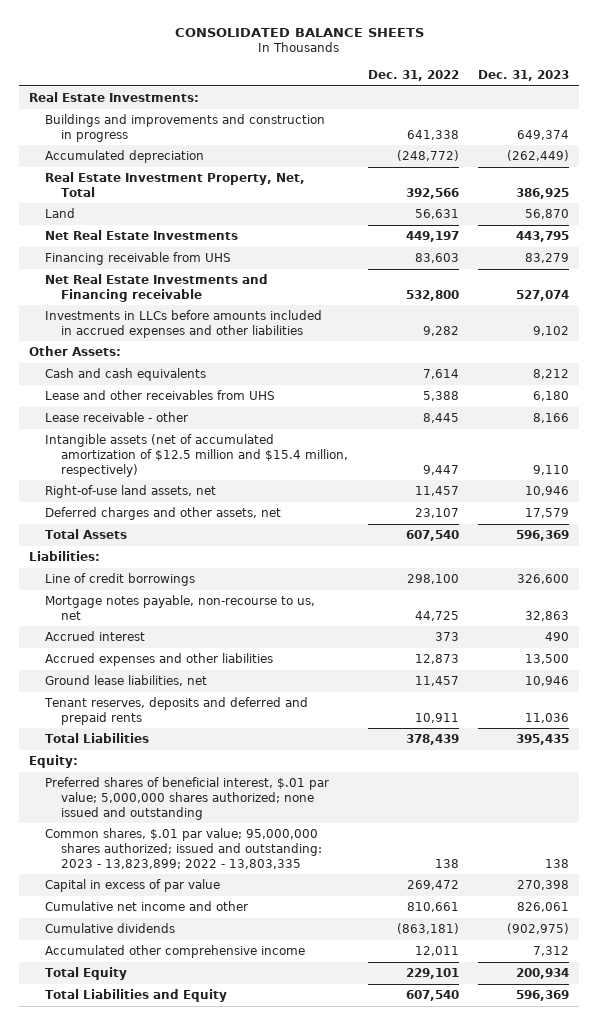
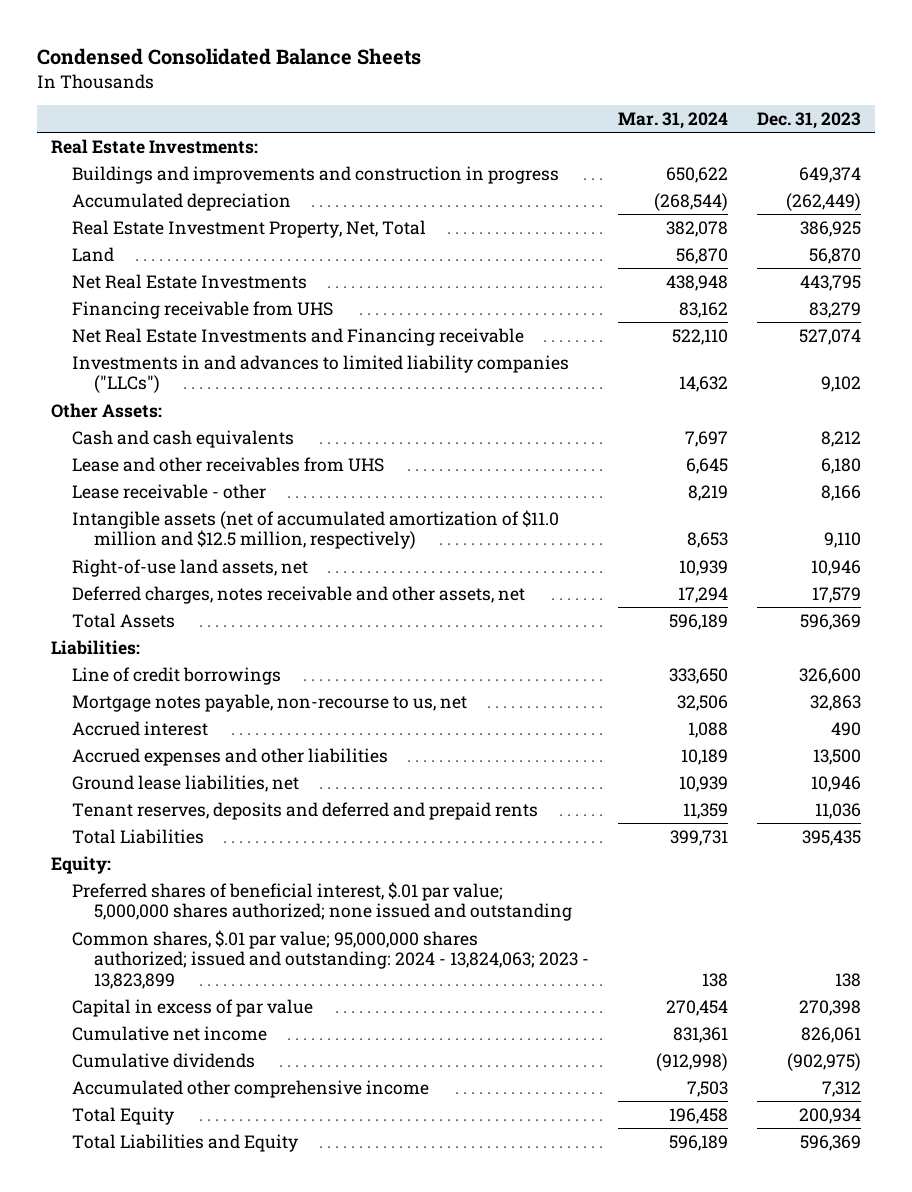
[175,27,425,37] CONSOLIDATED BALANCE SHEETS -> [36,47,421,65] Condensed Consolidated Balance Sheets
[367,70,459,82] Dec. 31, 2022 -> none
none -> [617,111,728,129] Mar. 31, 2024
[44,310,322,338] Investments in LLCs before amounts included in accrued expenses and other liabilities -> [72,354,570,394] Investments in and advances to limited liability companies ("LLCs")
[44,434,348,477] Intangible assets (net of accumulated amortization of $12.5 million and $15.4 million, respectively) -> [72,509,560,550] Intangible assets (net of accumulated amortization of $11.0 million and $12.5 million, respectively)
[44,507,281,521] Deferred charges and other assets, net -> [72,585,526,604] Deferred charges, notes receivable and other assets, net
[44,828,322,869] Common shares, $.01 par value; 95,000,000 shares authorized; issued and outstanding: 2023 - 13,823,899; 2022 - 13,803,335 -> [72,929,589,989] Common shares, $.01 par value; 95,000,000 shares authorized; issued and outstanding: 2024 - 13,824,063; 2023 - 13,823,899
[44,901,248,912] Cumulative net income and other -> [72,1025,268,1041] Cumulative net income

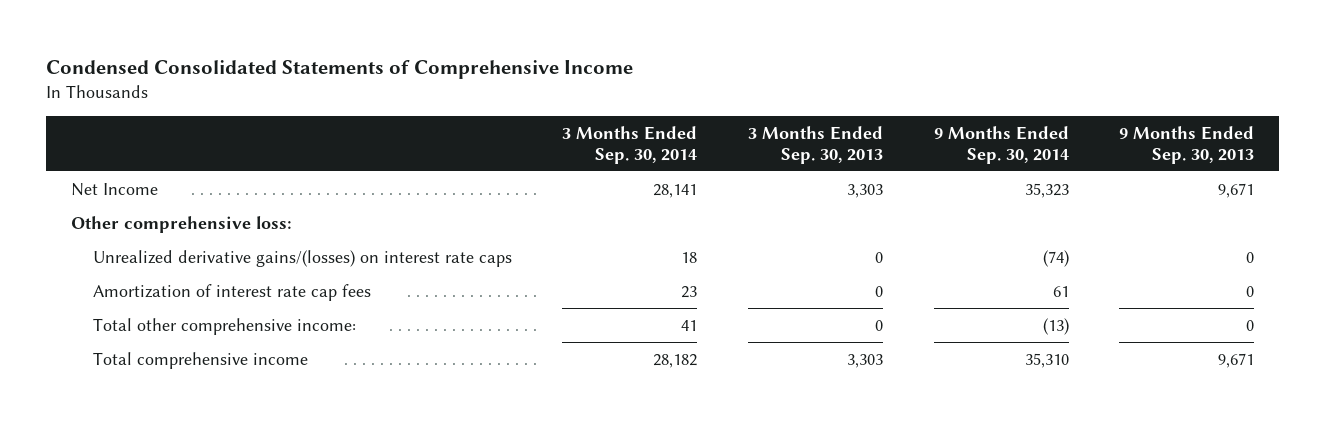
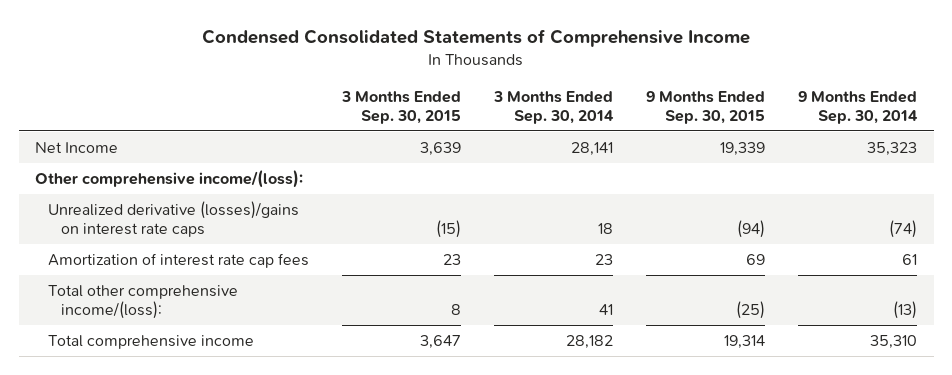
[747,125,883,164] 3 Months Ended Sep. 30, 2013 -> none
[1119,125,1255,164] 9 Months Ended Sep. 30, 2013 -> none
none -> [341,90,462,124] 3 Months Ended Sep. 30, 2015
none -> [646,90,766,124] 9 Months Ended Sep. 30, 2015
[71,215,293,233] Other comprehensive loss: -> [35,170,304,189] Other comprehensive income/(loss):
[92,249,512,267] Unrealized derivative gains/(losses) on interest rate caps -> [48,201,300,237] Unrealized derivative (losses)/gains on interest rate caps
[92,317,356,335] Total other comprehensive income: -> [48,285,239,319] Total other comprehensive income/(loss):

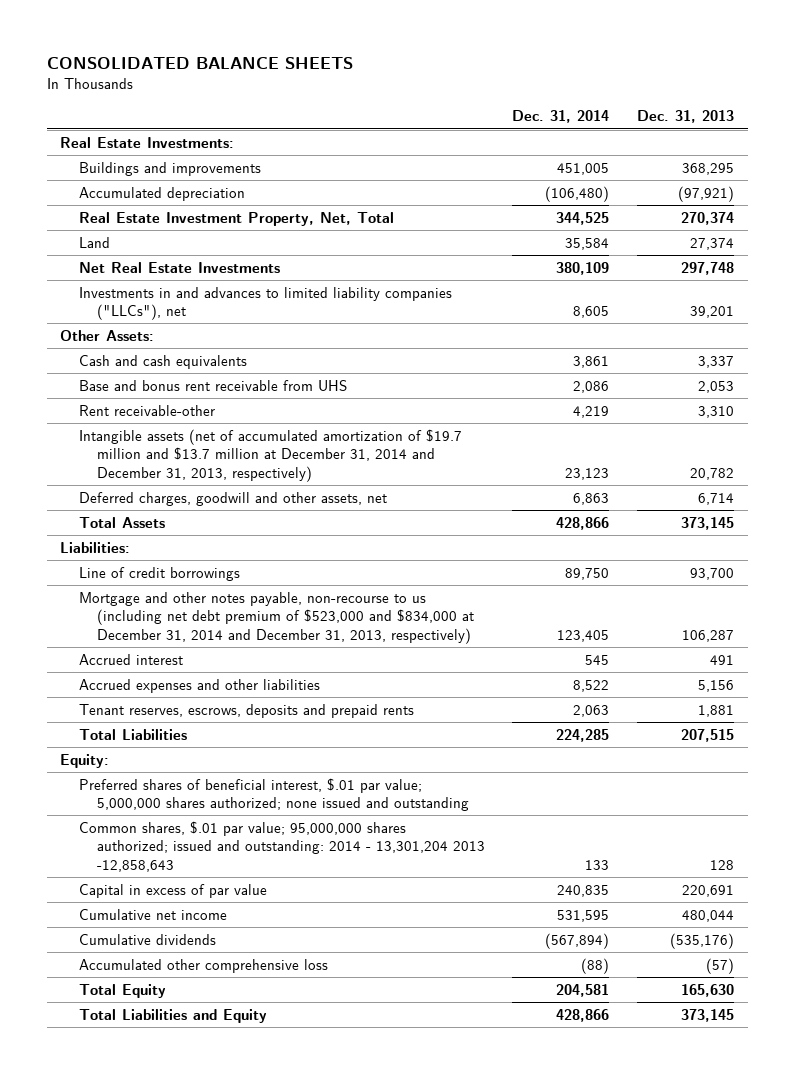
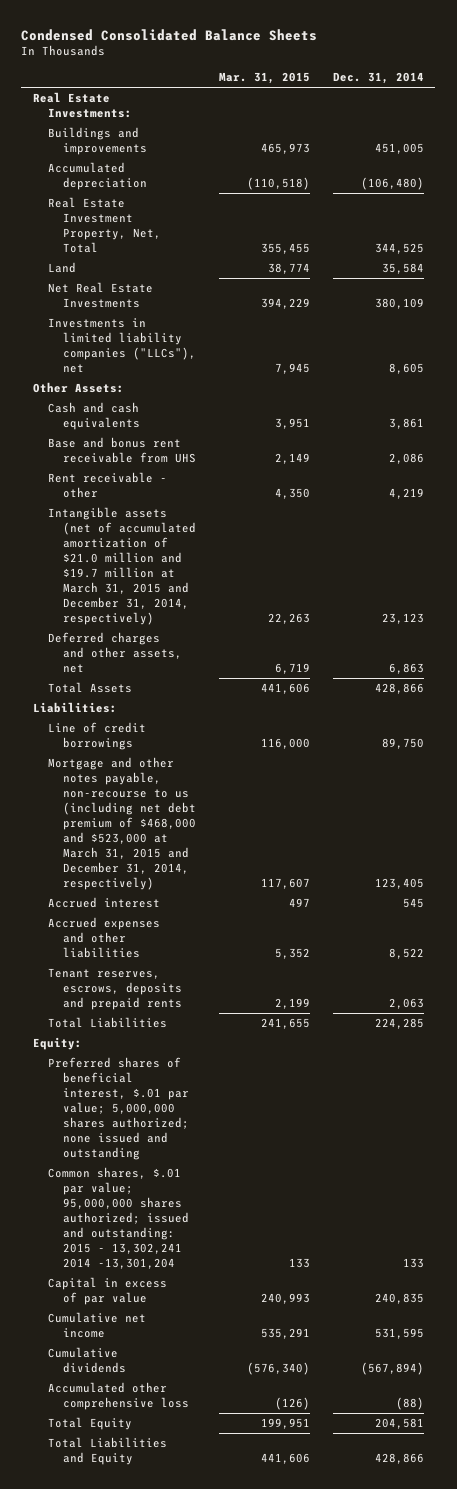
[46,57,353,70] CONSOLIDATED BALANCE SHEETS -> [21,28,318,41] Condensed Consolidated Balance Sheets
[636,110,734,124] Dec. 31, 2013 -> none
none -> [218,72,310,85] Mar. 31, 2015
[78,286,452,321] Investments in and advances to limited liability companies ("LLCs"), net -> [47,318,196,374] Investments in limited liability companies ("LLCs"), net
[78,404,215,416] Rent receivable-other -> [47,472,167,499] Rent receivable - other
[78,428,462,482] Intangible assets (net of accumulated amortization of $19.7 million and $13.7 million at December 31, 2014 and December 31, 2013, respectively) -> [47,507,196,626] Intangible assets (net of accumulated amortization of $21.0 million and $19.7 million at March 31, 2015 and December 31, 2014, respectively)
[78,491,387,506] Deferred charges, goodwill and other assets, net -> [47,632,182,674] Deferred charges and other assets, net
[78,591,474,644] Mortgage and other notes payable, non-recourse to us (including net debt premium of $523,000 and $834,000 at December 31, 2014 and December 31, 2013, respectively) -> [47,757,196,891] Mortgage and other notes payable, non-recourse to us (including net debt premium of $468,000 and $523,000 at March 31, 2015 and December 31, 2014, respectively)
[78,820,485,872] Common shares, $.01 par value; 95,000,000 shares authorized; issued and outstanding: 2014 - 13,301,204 2013 -12,858,643 -> [47,1167,189,1270] Common shares, $.01 par value; 95,000,000 shares authorized; issued and outstanding: 2015 - 13,302,241 2014 -13,301,204

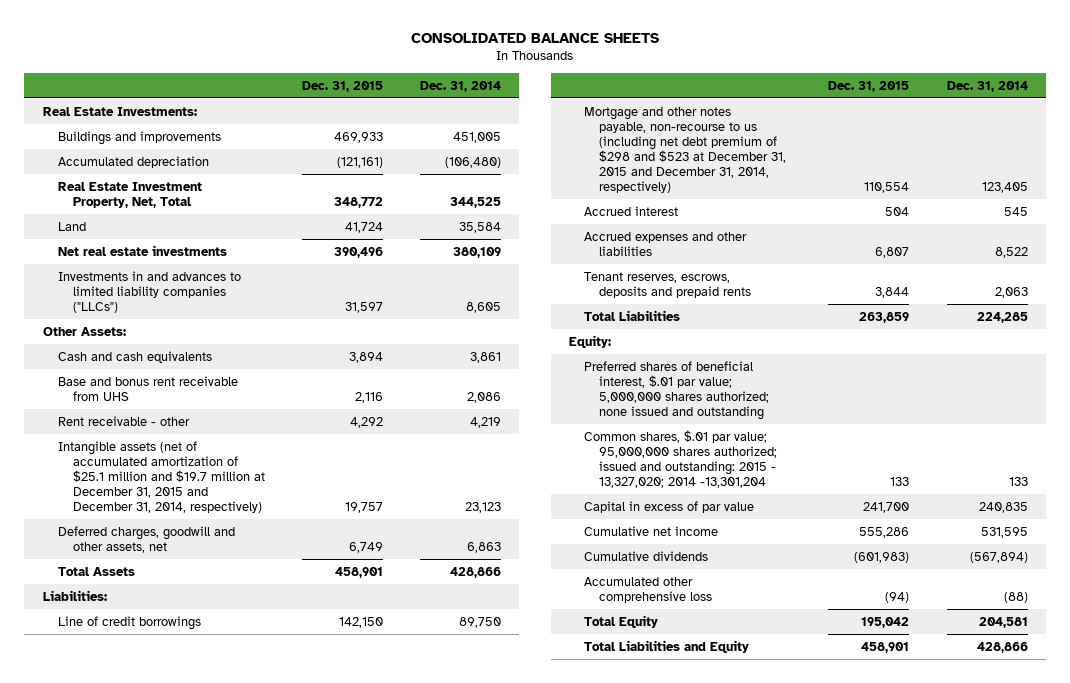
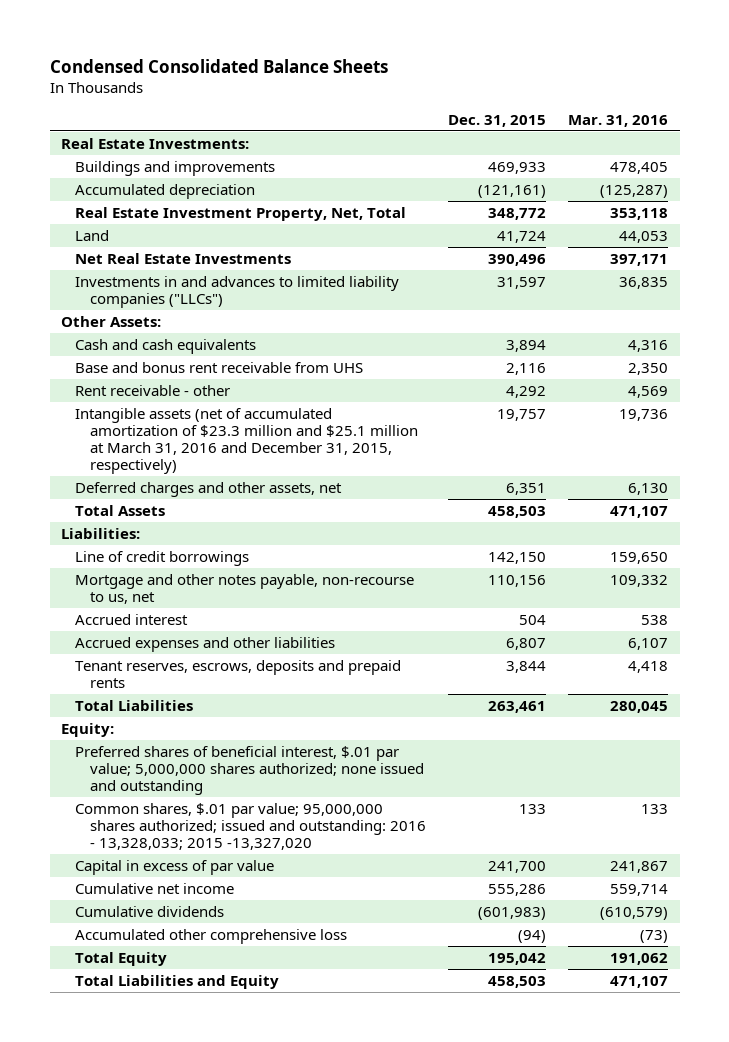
[411,33,660,44] CONSOLIDATED BALANCE SHEETS -> [49,58,388,73] Condensed Consolidated Balance Sheets
[419,80,501,92] Dec. 31, 2014 -> none
none -> [568,114,669,127] Mar. 31, 2016
[57,244,227,256] Net real estate investments -> [75,252,292,264] Net Real Estate Investments
[57,440,265,513] Intangible assets (net of accumulated amortization of $25.1 million and $19.7 million at December 31, 2015 and December 31, 2014, respectively) -> [75,407,419,475] Intangible assets (net of accumulated amortization of $23.3 million and $25.1 million at March 31, 2016 and December 31, 2015, respectively)
[57,525,235,553] Deferred charges, goodwill and other assets, net -> [75,481,343,497] Deferred charges and other assets, net
[348,541,383,553] 6,749 -> [506,482,547,495] 6,351
[334,566,383,578] 458,901 -> [488,505,547,518] 458,503
[584,106,787,193] Mortgage and other notes payable, non-recourse to us (including net debt premium of $298 and $523 at December 31, 2015 and December 31, 2014, respectively) -> [75,573,415,604] Mortgage and other notes payable, non-recourse to us, net
[864,181,910,193] 110,554 -> [488,574,547,587] 110,156
[859,311,910,323] 263,859 -> [488,700,547,713] 263,461
[584,429,778,488] Common shares, $.01 par value; 95,000,000 shares authorized; issued and outstanding: 2015 - 13,327,020; 2014 -13,301,204 -> [75,802,427,851] Common shares, $.01 par value; 95,000,000 shares authorized; issued and outstanding: 2016 - 13,328,033; 2015 -13,327,020
[861,641,910,653] 458,901 -> [488,975,547,988] 458,503

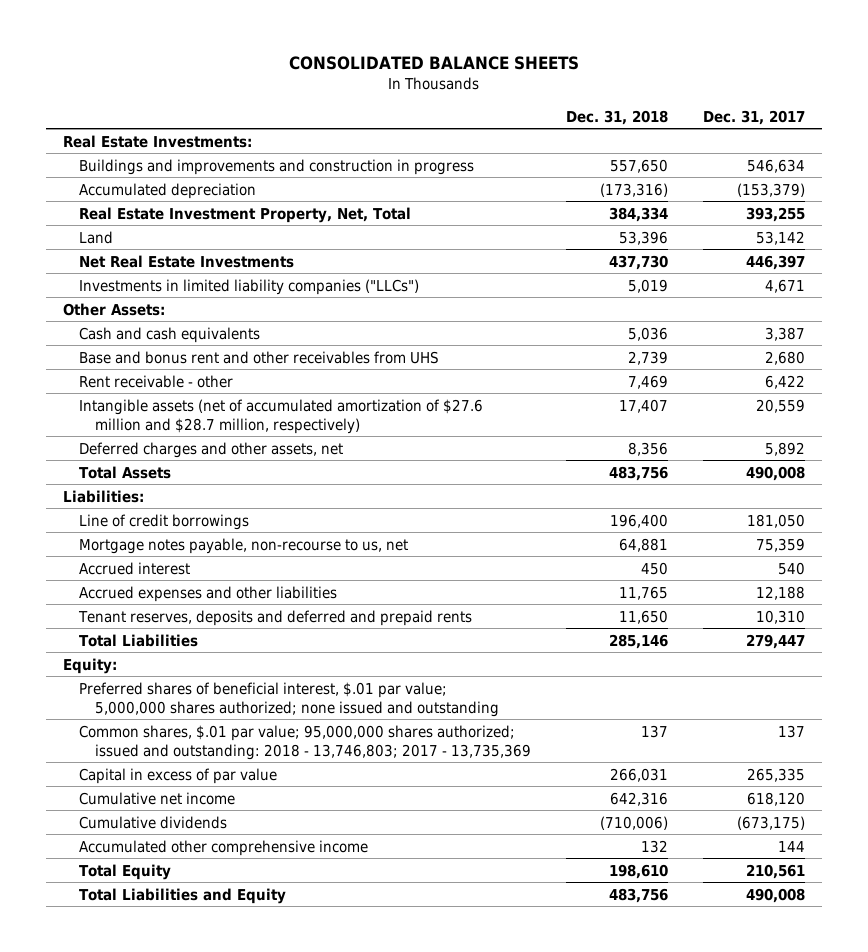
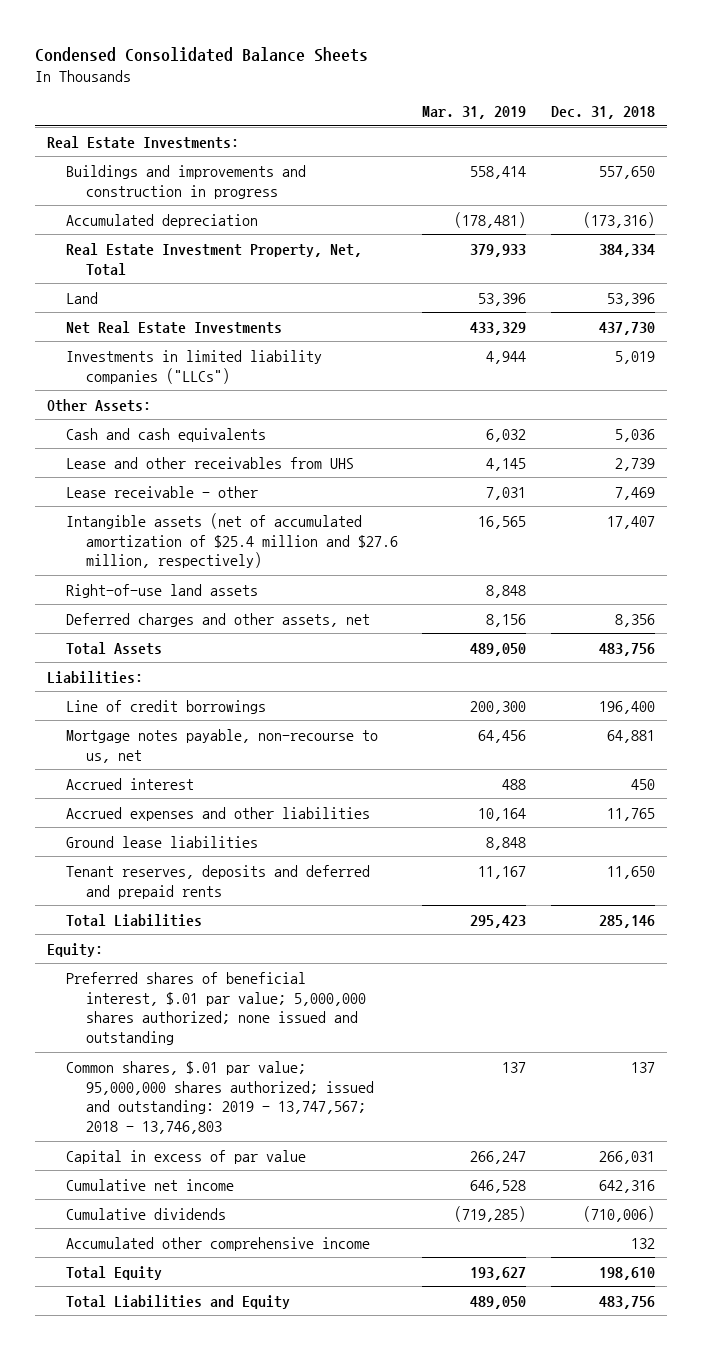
[288,56,579,71] CONSOLIDATED BALANCE SHEETS -> [35,46,369,62] Condensed Consolidated Balance Sheets
[702,109,805,125] Dec. 31, 2017 -> none
none -> [422,106,527,120] Mar. 31, 2019
[79,350,440,364] Base and bonus rent and other receivables from UHS -> [66,456,355,469] Lease and other receivables from UHS
[79,374,234,388] Rent receivable - other -> [66,485,259,498] Lease receivable - other
[79,398,484,434] Intangible assets (net of accumulated amortization of $27.6 million and $28.7 million, respectively) -> [66,512,398,569] Intangible assets (net of accumulated amortization of $25.4 million and $27.6 million, respectively)
none -> [66,583,259,598] Right-of-use land assets
none -> [66,835,259,848] Ground lease liabilities
[79,724,532,760] Common shares, $.01 par value; 95,000,000 shares authorized; issued and outstanding: 2018 - 13,746,803; 2017 - 13,735,369 -> [66,1060,374,1135] Common shares, $.01 par value; 95,000,000 shares authorized; issued and outstanding: 2019 - 13,747,567; 2018 - 13,746,803

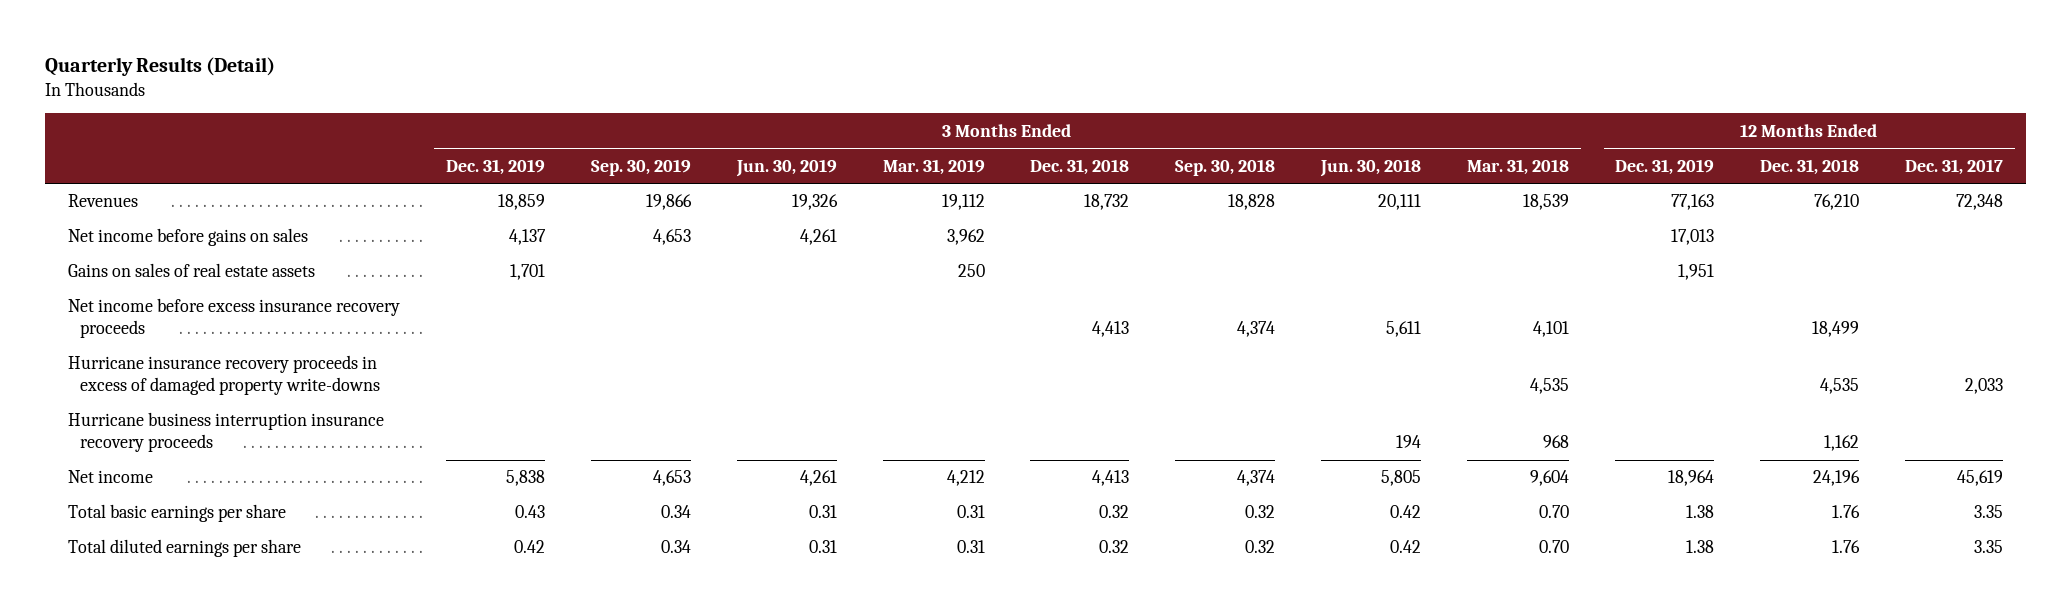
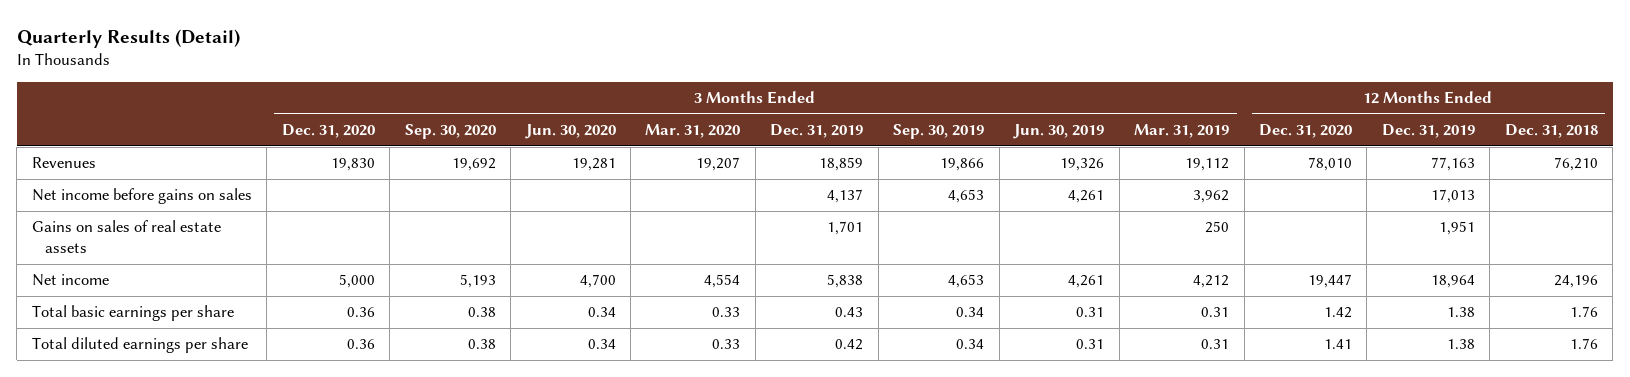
[1030,158,1130,175] Dec. 31, 2018 -> none
[1175,158,1276,176] Sep. 30, 2018 -> none
[1320,158,1422,177] Jun. 30, 2018 -> none
[1467,158,1570,175] Mar. 31, 2018 -> none
[1905,158,2004,175] Dec. 31, 2017 -> none
none -> [281,124,375,139] Dec. 31, 2020
none -> [404,124,496,140] Sep. 30, 2020
none -> [524,124,616,140] Jun. 30, 2020
none -> [645,124,741,139] Mar. 31, 2020
none -> [1259,124,1353,139] Dec. 31, 2020
[67,298,400,339] Net income before excess insurance recovery proceeds -> none
[67,355,381,396] Hurricane insurance recovery proceeds in excess of damaged property write-downs -> none
[67,412,384,453] Hurricane business interruption insurance recovery proceeds -> none

